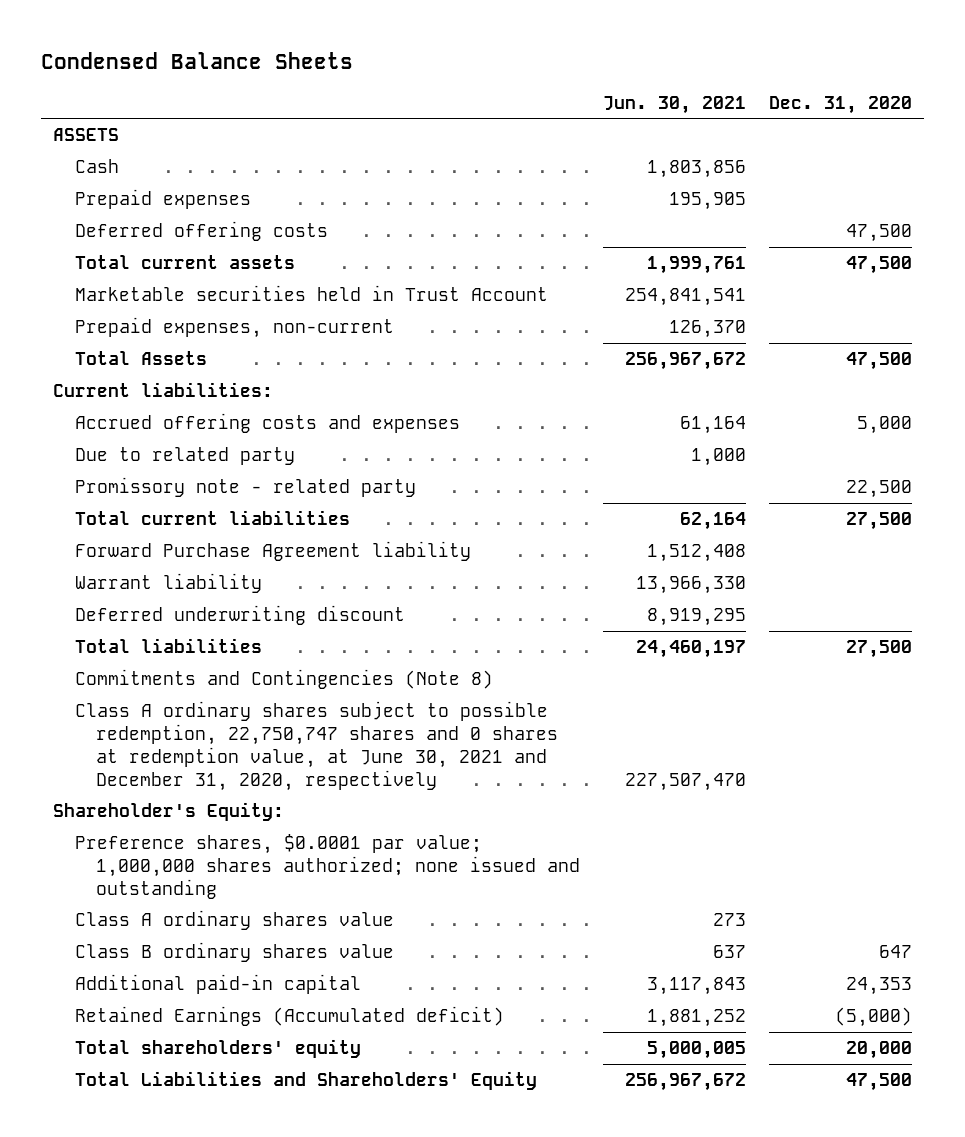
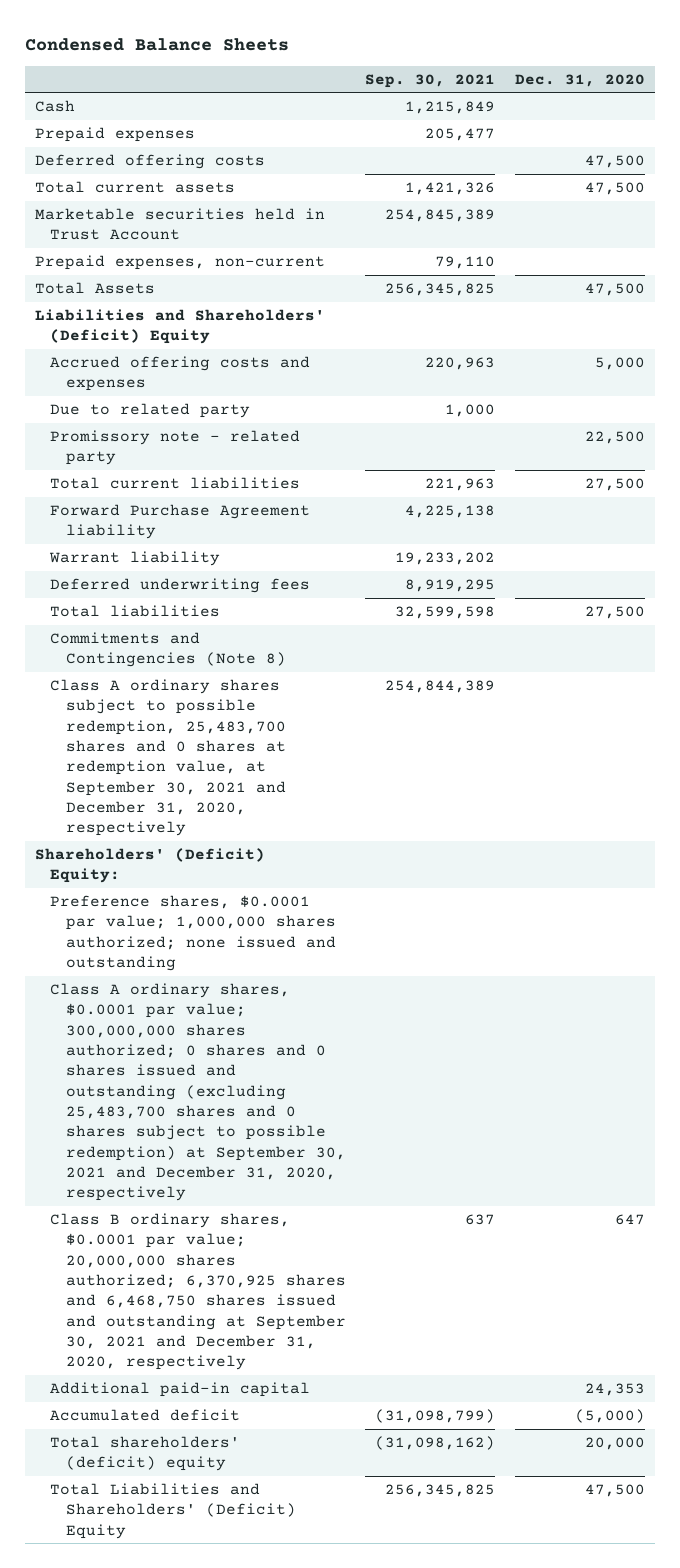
[603,95,747,114] Jun. 30, 2021 -> none
none -> [365,73,496,88] Sep. 30, 2021
[52,128,119,142] ASSETS -> none
[52,382,273,398] Current liabilities: -> none
none -> [34,308,325,345] Liabilities and Shareholders' (Deficit) Equity
[74,605,405,626] Deferred underwriting discount -> [50,577,311,593] Deferred underwriting fees
[74,701,559,791] Class A ordinary shares subject to possible redemption, 22,750,747 shares and 0 shares at redemption value, at June 30, 2021 and December 31, 2020, respectively -> [50,678,286,837] Class A ordinary shares subject to possible redemption, 25,483,700 shares and 0 shares at redemption value, at September 30, 2021 and December 31, 2020, respectively
[52,802,284,822] Shareholder's Equity: -> [34,847,265,884] Shareholders' (Deficit) Equity:
[74,910,394,931] Class A ordinary shares value -> [50,982,346,1202] Class A ordinary shares, $0.0001 par value; 300,000,000 shares authorized; 0 shares and 0 shares issued and outstanding (excluding 25,483,700 shares and 0 shares subject to possible redemption) at September 30, 2021 and December 31, 2020, respectively
[74,942,394,963] Class B ordinary shares value -> [50,1212,346,1371] Class B ordinary shares, $0.0001 par value; 20,000,000 shares authorized; 6,370,925 shares and 6,468,750 shares issued and outstanding at September 30, 2021 and December 31, 2020, respectively
[74,1006,504,1027] Retained Earnings (Accumulated deficit) -> [50,1408,241,1421] Accumulated deficit
[74,1039,361,1059] Total shareholders' equity -> [50,1435,241,1472] Total shareholders' (deficit) equity
[74,1071,537,1091] Total Liabilities and Shareholders' Equity -> [50,1482,296,1539] Total Liabilities and Shareholders' (Deficit) Equity

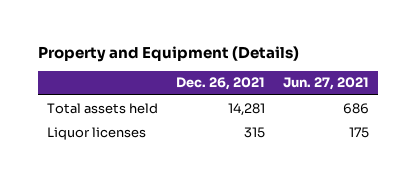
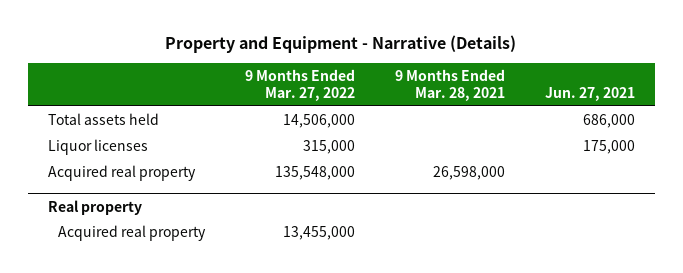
[37,45,299,62] Property and Equipment (Details) -> [165,35,517,54] Property and Equipment - Narrative (Details)
[175,77,265,91] Dec. 26, 2021 -> none
none -> [244,68,355,102] 9 Months Ended Mar. 27, 2022
none -> [394,68,505,102] 9 Months Ended Mar. 28, 2021
[342,102,369,114] 686 -> [583,113,636,128] 686,000
[348,126,369,138] 175 -> [583,139,636,154] 175,000
none -> [47,164,196,181] Acquired real property
none -> [47,199,142,215] Real property
none -> [57,224,206,241] Acquired real property

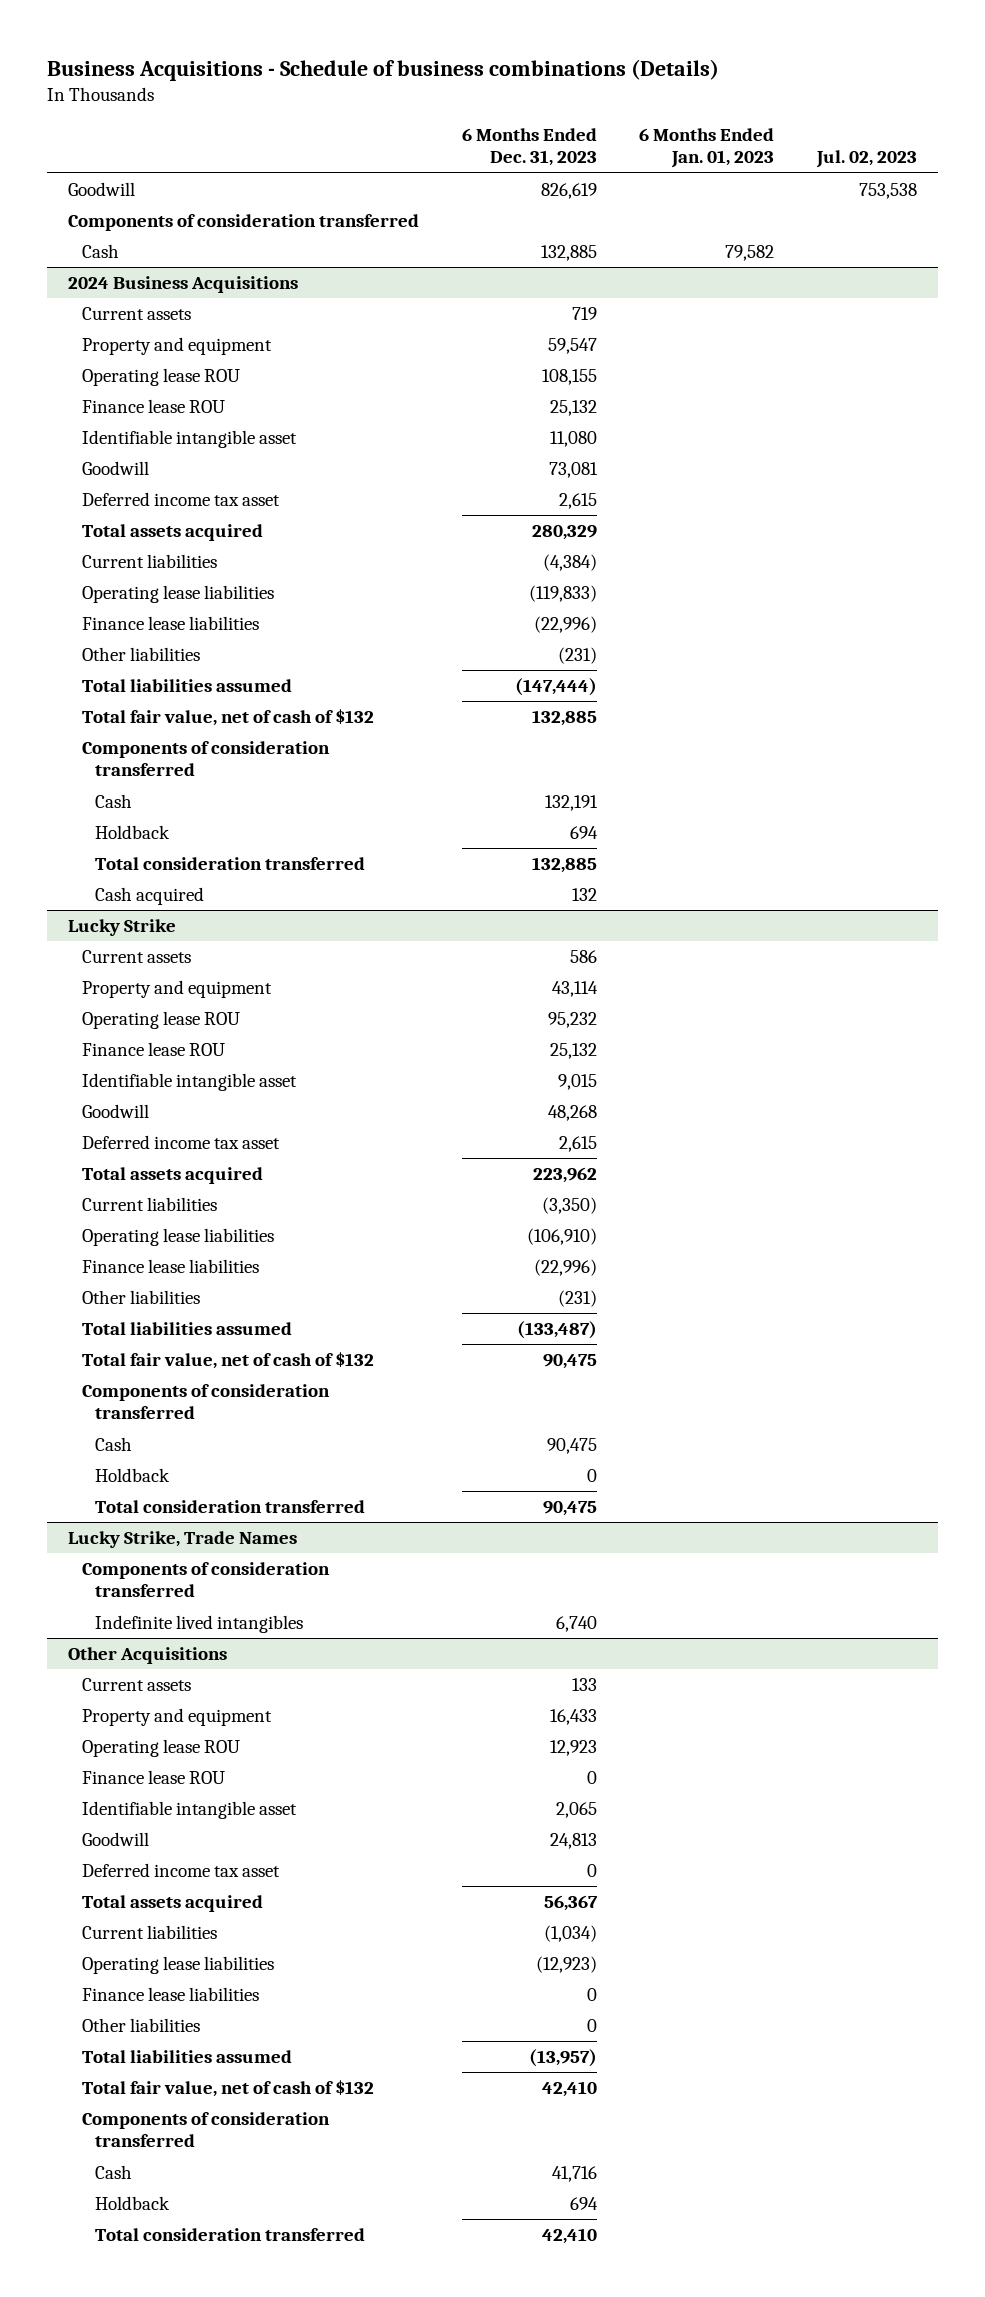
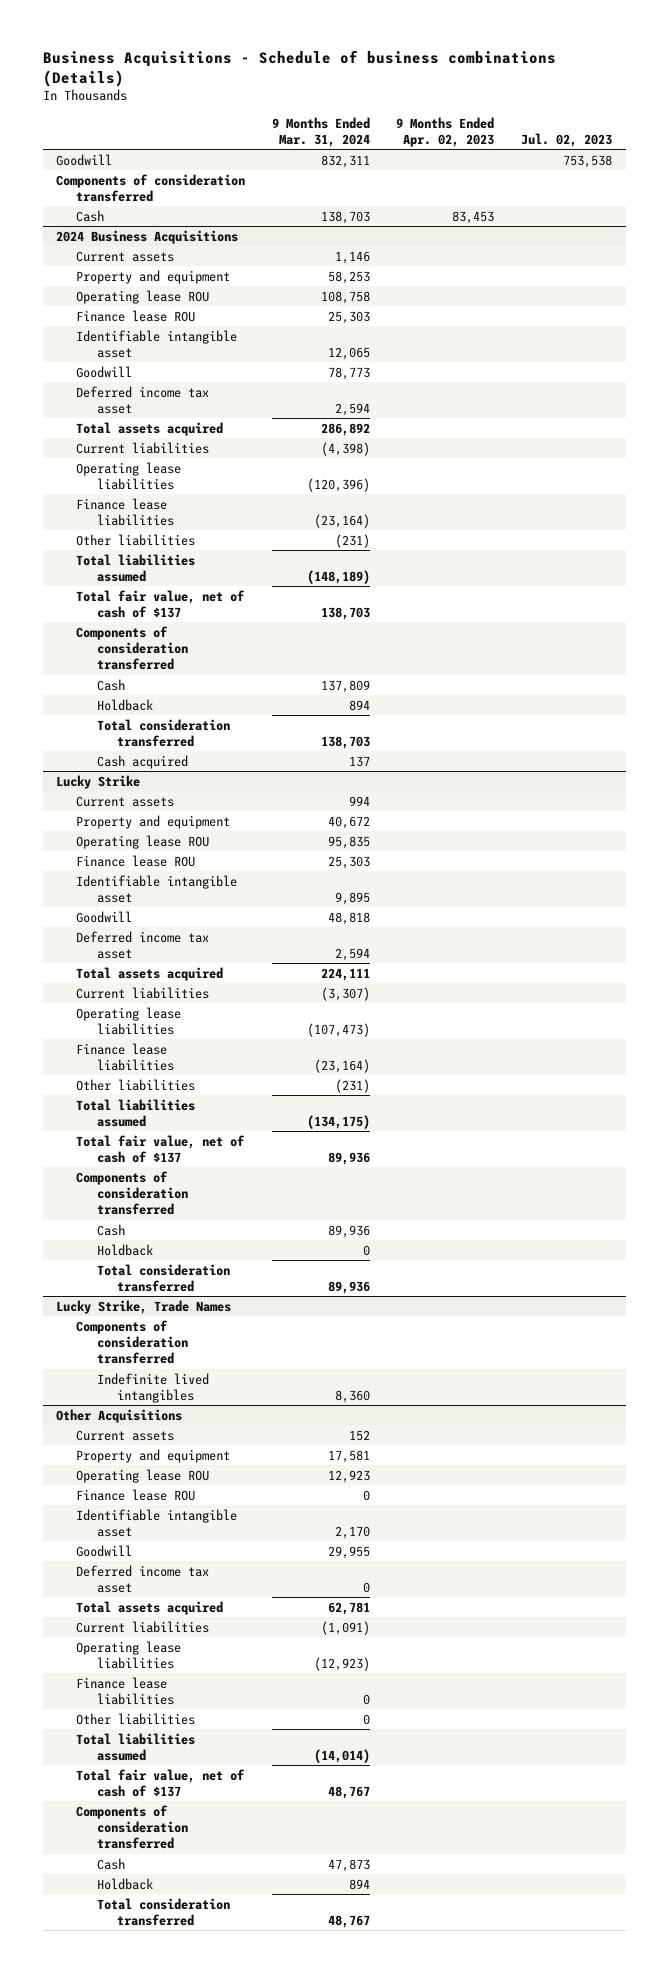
[461,128,597,167] 6 Months Ended Dec. 31, 2023 -> none
[639,128,775,169] 6 Months Ended Jan. 01, 2023 -> none
none -> [271,116,370,147] 9 Months Ended Mar. 31, 2024
none -> [396,116,495,147] 9 Months Ended Apr. 02, 2023
[81,708,374,726] Total fair value, net of cash of $132 -> [76,589,246,618] Total fair value, net of cash of $137
[81,1351,374,1369] Total fair value, net of cash of $132 -> [76,1134,246,1163] Total fair value, net of cash of $137
[81,2079,374,2097] Total fair value, net of cash of $132 -> [76,1768,246,1797] Total fair value, net of cash of $137

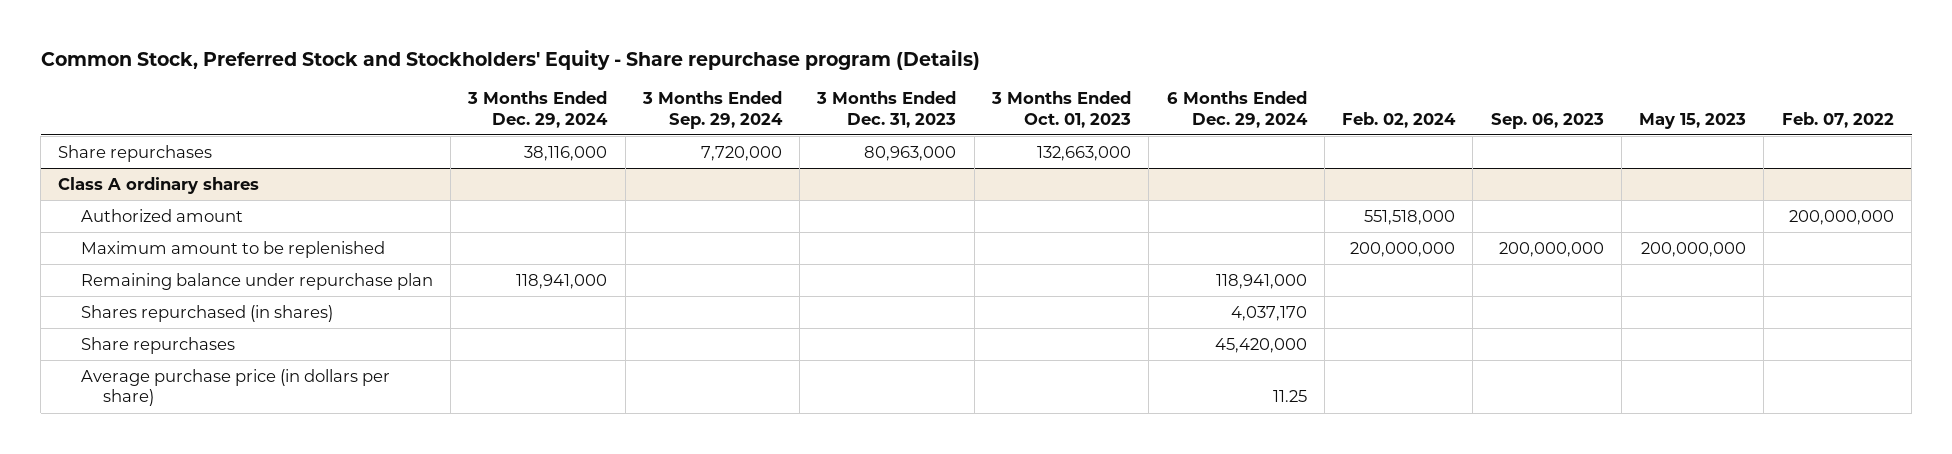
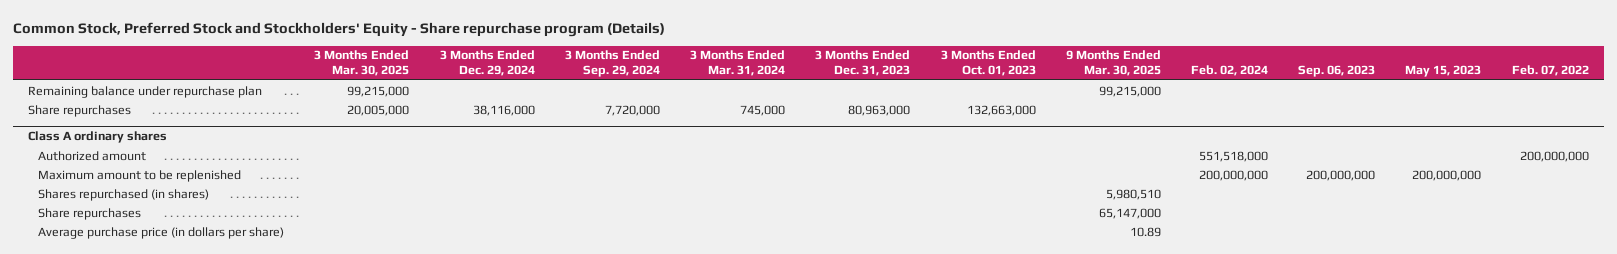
[1166,91,1308,128] 6 Months Ended Dec. 29, 2024 -> none
none -> [314,50,410,77] 3 Months Ended Mar. 30, 2025
none -> [690,50,786,77] 3 Months Ended Mar. 31, 2024
none -> [1065,50,1161,77] 9 Months Ended Mar. 30, 2025
none -> [28,85,263,98] Remaining balance under repurchase plan
[80,272,433,290] Remaining balance under repurchase plan -> none

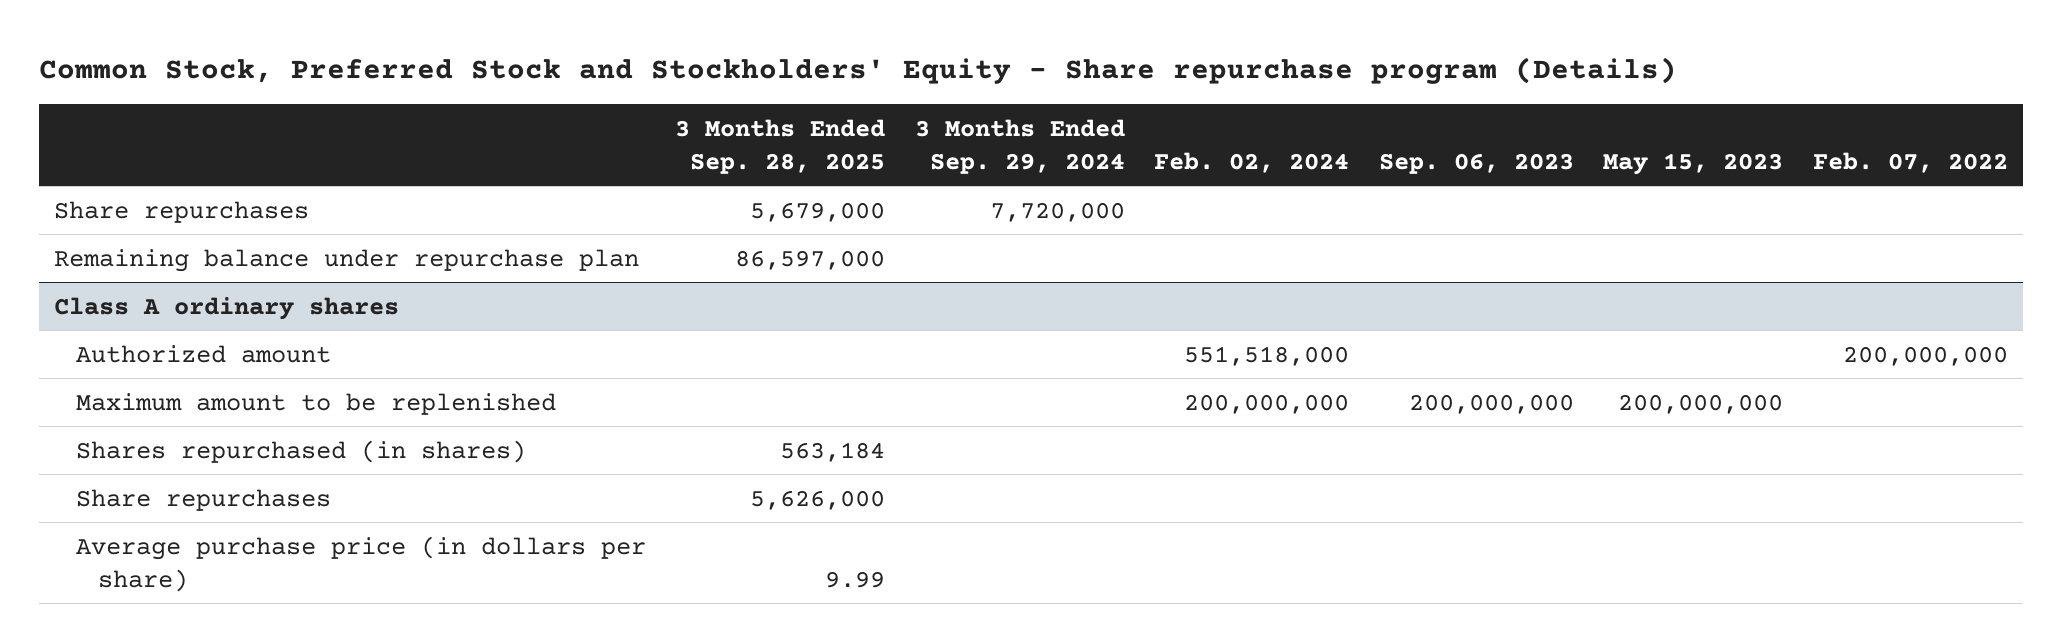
[314,50,410,77] 3 Months Ended Mar. 30, 2025 -> none
[439,50,535,77] 3 Months Ended Dec. 29, 2024 -> none
[690,50,786,77] 3 Months Ended Mar. 31, 2024 -> none
[815,50,911,77] 3 Months Ended Dec. 31, 2023 -> none
[940,50,1036,77] 3 Months Ended Oct. 01, 2023 -> none
[1065,50,1161,77] 9 Months Ended Mar. 30, 2025 -> none
none -> [675,118,886,174] 3 Months Ended Sep. 28, 2025
[28,85,263,98] Remaining balance under repurchase plan -> [53,248,639,272] Remaining balance under repurchase plan

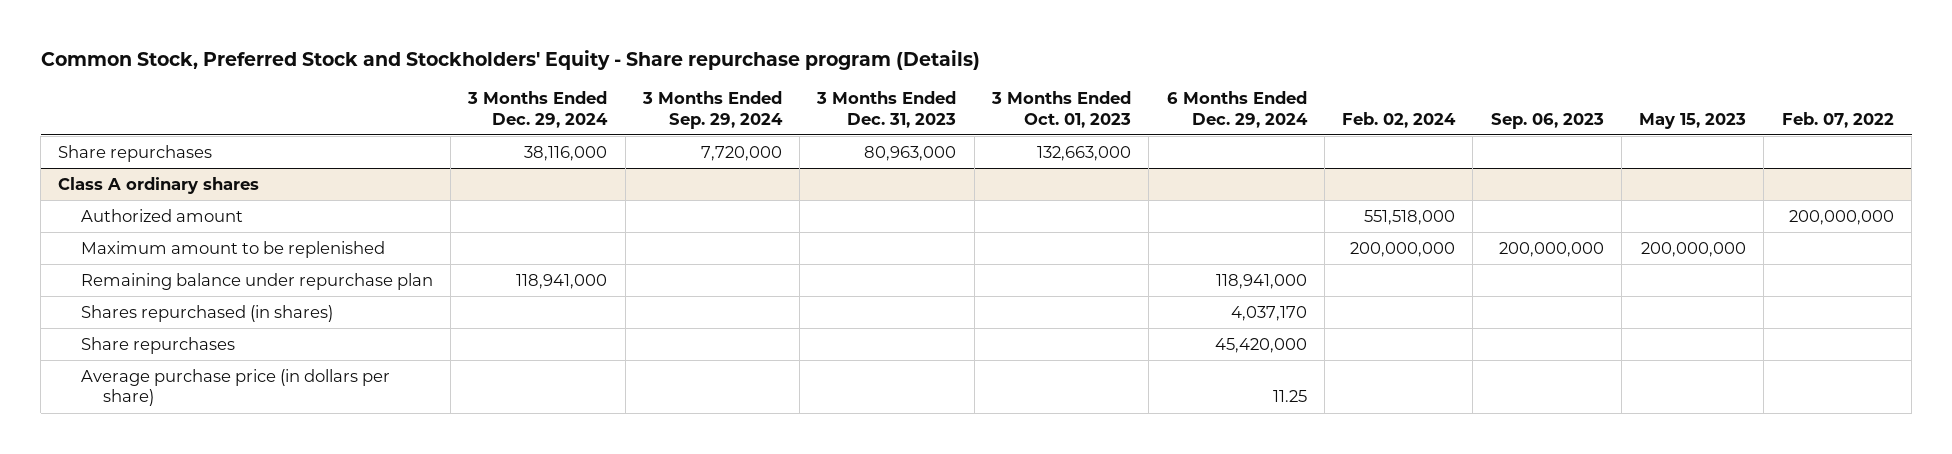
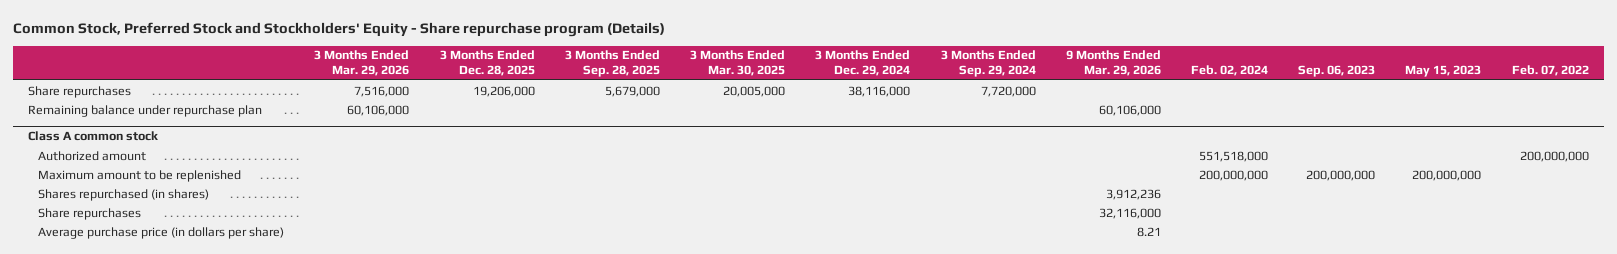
[816,91,957,128] 3 Months Ended Dec. 31, 2023 -> none
[990,91,1131,128] 3 Months Ended Oct. 01, 2023 -> none
[1166,91,1308,128] 6 Months Ended Dec. 29, 2024 -> none
none -> [314,50,410,77] 3 Months Ended Mar. 29, 2026
none -> [439,50,535,77] 3 Months Ended Dec. 28, 2025
none -> [564,50,660,78] 3 Months Ended Sep. 28, 2025
none -> [690,50,786,77] 3 Months Ended Mar. 30, 2025
none -> [1065,50,1161,77] 9 Months Ended Mar. 29, 2026
none -> [28,104,263,117] Remaining balance under repurchase plan
[58,176,260,194] Class A ordinary shares -> [28,131,159,142] Class A common stock
[80,272,433,290] Remaining balance under repurchase plan -> none

